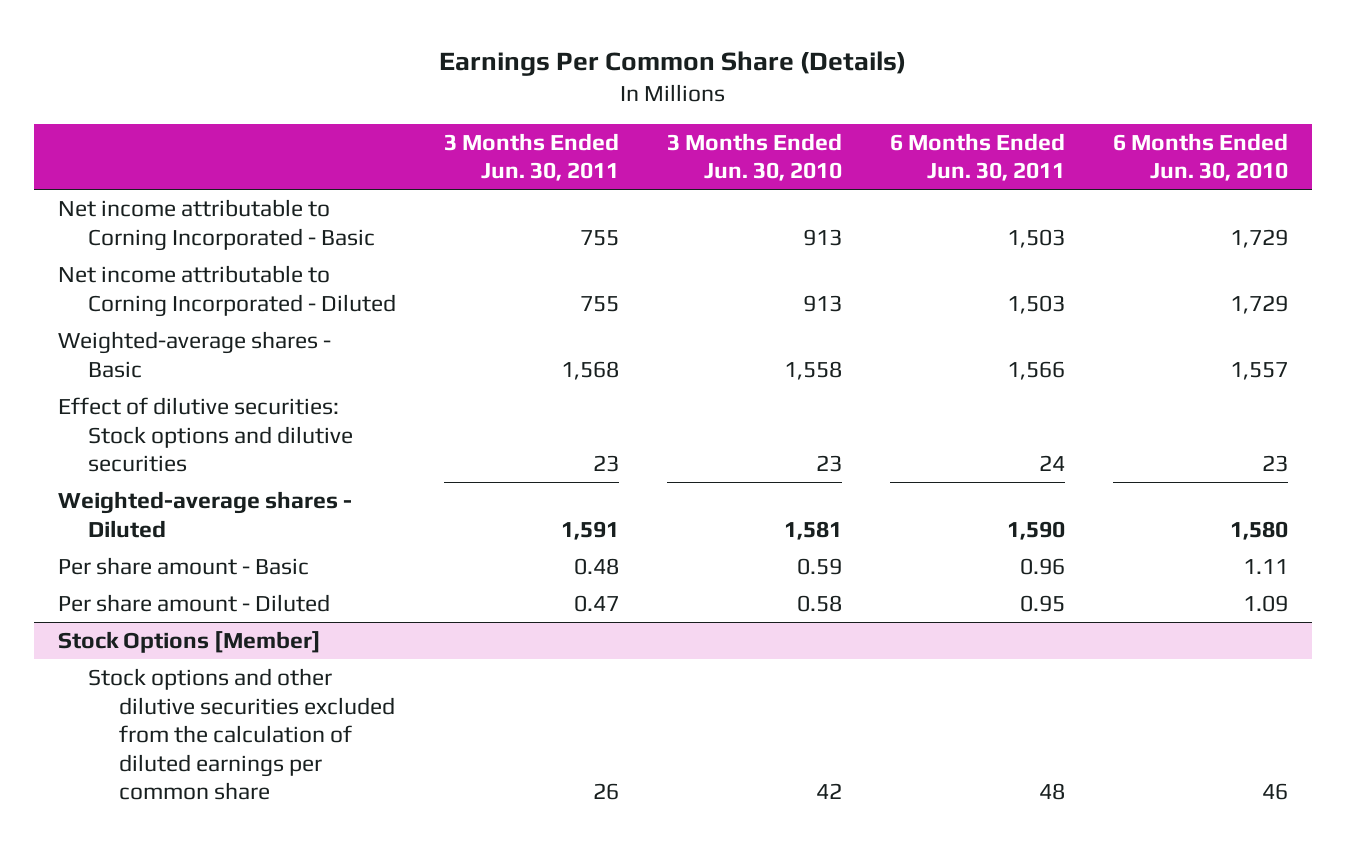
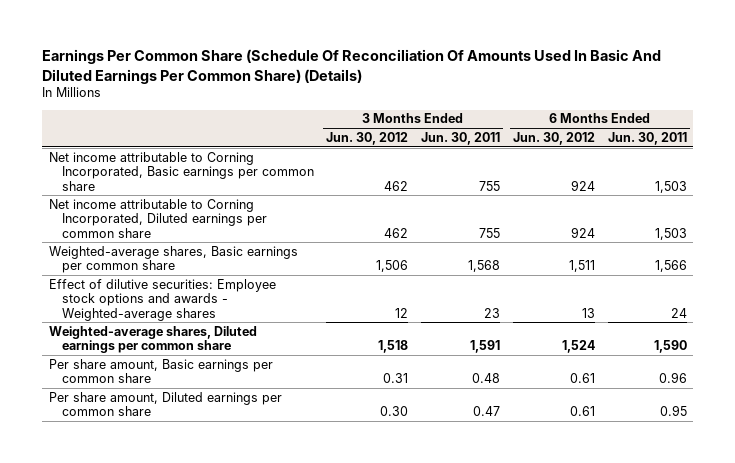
[438,50,906,76] Earnings Per Common Share (Details) -> [42,49,662,84] Earnings Per Common Share (Schedule Of Reconciliation Of Amounts Used In Basic And Diluted Earnings Per Common Share) (Details)
[667,132,843,182] 3 Months Ended Jun. 30, 2010 -> none
[1112,132,1288,182] 6 Months Ended Jun. 30, 2010 -> none
none -> [326,131,409,145] Jun. 30, 2012
none -> [513,131,596,145] Jun. 30, 2012
[57,630,321,653] Stock Options [Member] -> none
[88,667,395,801] Stock options and other dilutive securities excluded from the calculation of diluted earnings per common share -> none
[57,198,376,251] Net income attributable to Corning Incorporated - Basic -> [48,151,314,191] Net income attributable to Corning Incorporated, Basic earnings per common share
[57,264,397,317] Net income attributable to Corning Incorporated - Diluted -> [48,198,267,238] Net income attributable to Corning Incorporated, Diluted earnings per common share
[57,330,331,378] Weighted-average shares - Basic -> [48,245,298,274] Weighted-average shares, Basic earnings per common share
[57,396,354,473] Effect of dilutive securities: Stock options and dilutive securities -> [48,278,276,321] Effect of dilutive securities: Employee stock options and awards - Weighted-average shares
[57,490,352,538] Weighted-average shares - Diluted -> [48,325,257,354] Weighted-average shares, Diluted earnings per common share
[57,556,309,575] Per share amount - Basic -> [48,358,273,384] Per share amount, Basic earnings per common share
[57,593,330,612] Per share amount - Diluted -> [48,391,282,417] Per share amount, Diluted earnings per common share

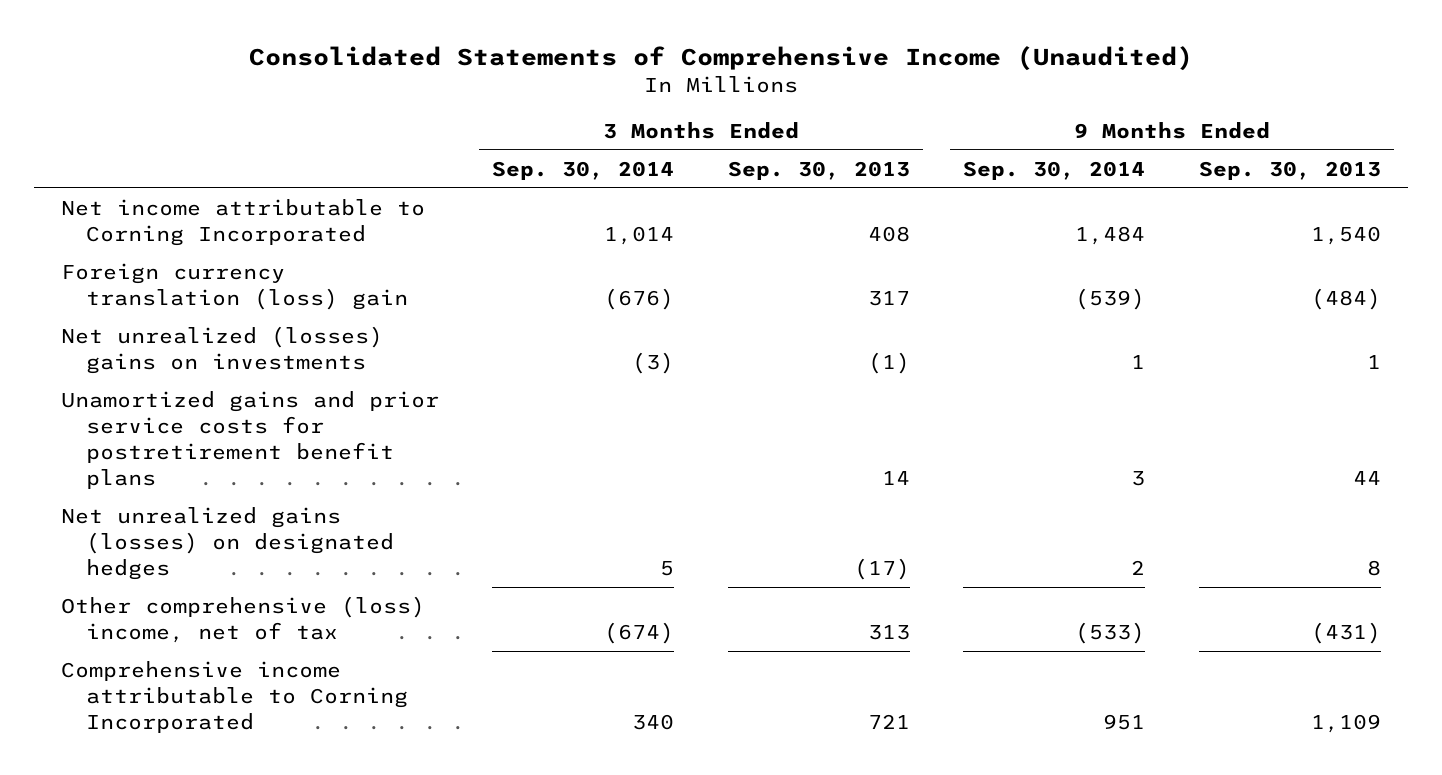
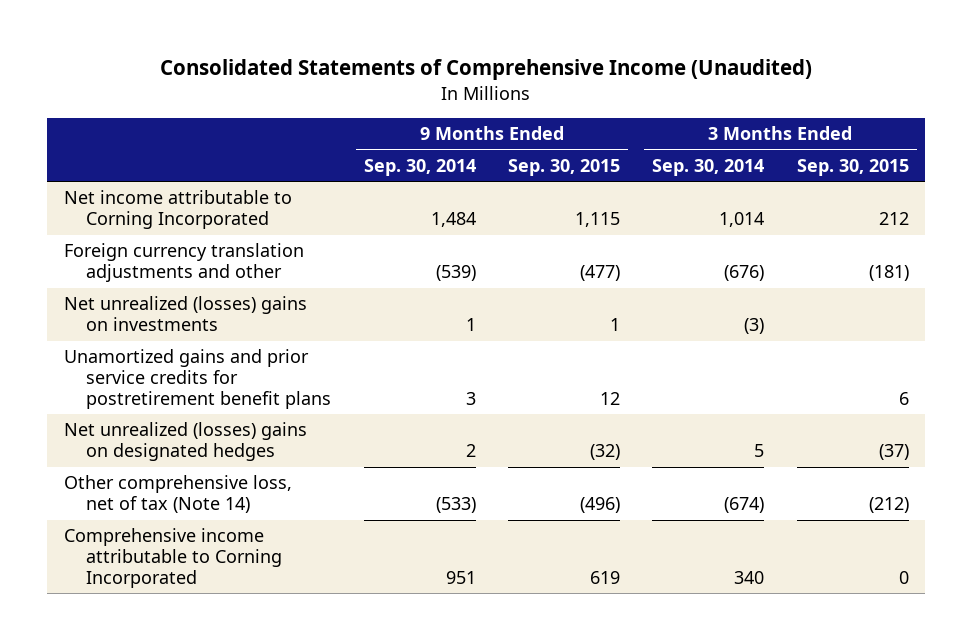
[727,160,910,180] Sep. 30, 2013 -> none
[1199,160,1382,180] Sep. 30, 2013 -> none
none -> [507,158,620,176] Sep. 30, 2015
none -> [796,158,909,176] Sep. 30, 2015
[60,262,408,310] Foreign currency translation (loss) gain -> [63,243,304,283] Foreign currency translation adjustments and other
[60,390,439,489] Unamortized gains and prior service costs for postretirement benefit plans -> [63,349,332,410] Unamortized gains and prior service credits for postretirement benefit plans
[60,506,394,580] Net unrealized gains (losses) on designated hedges -> [63,422,307,462] Net unrealized (losses) gains on designated hedges
[60,595,425,643] Other comprehensive (loss) income, net of tax -> [63,475,292,514] Other comprehensive loss, net of tax (Note 14)

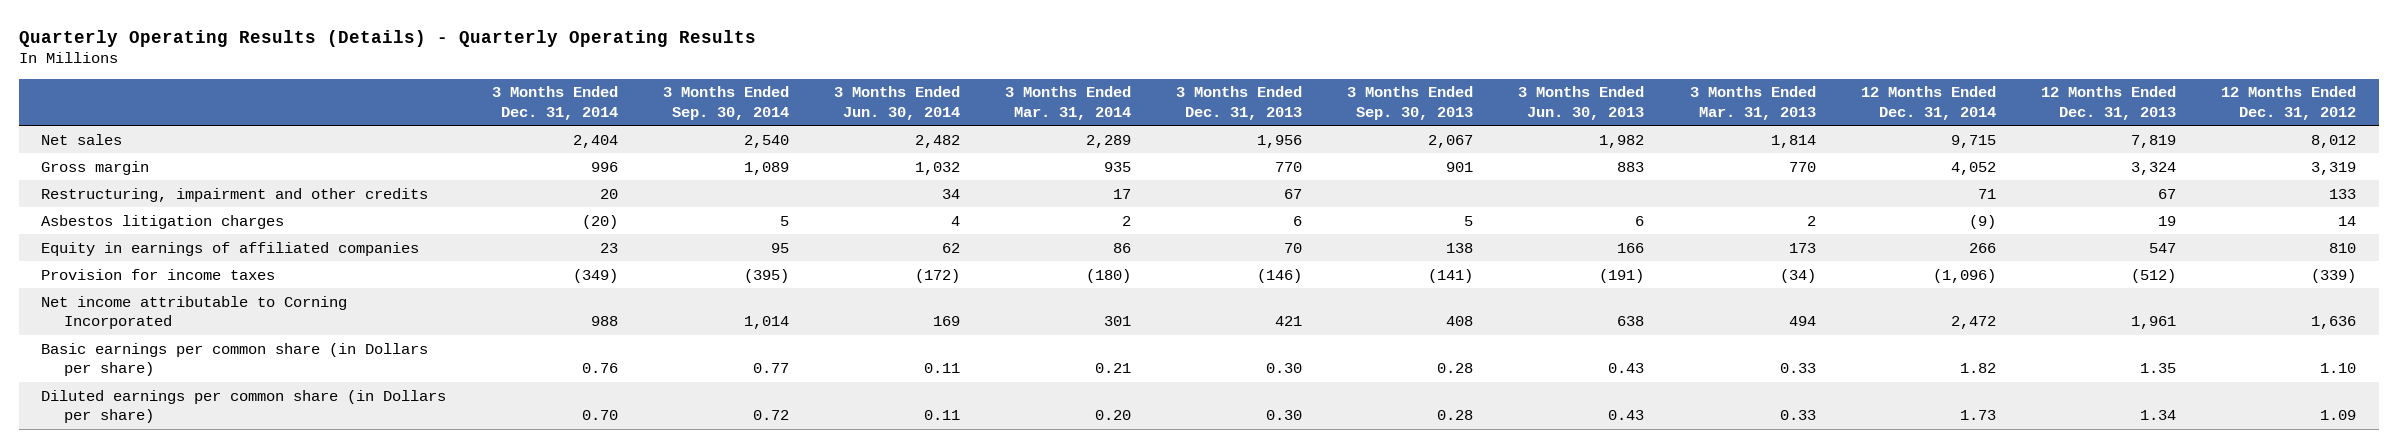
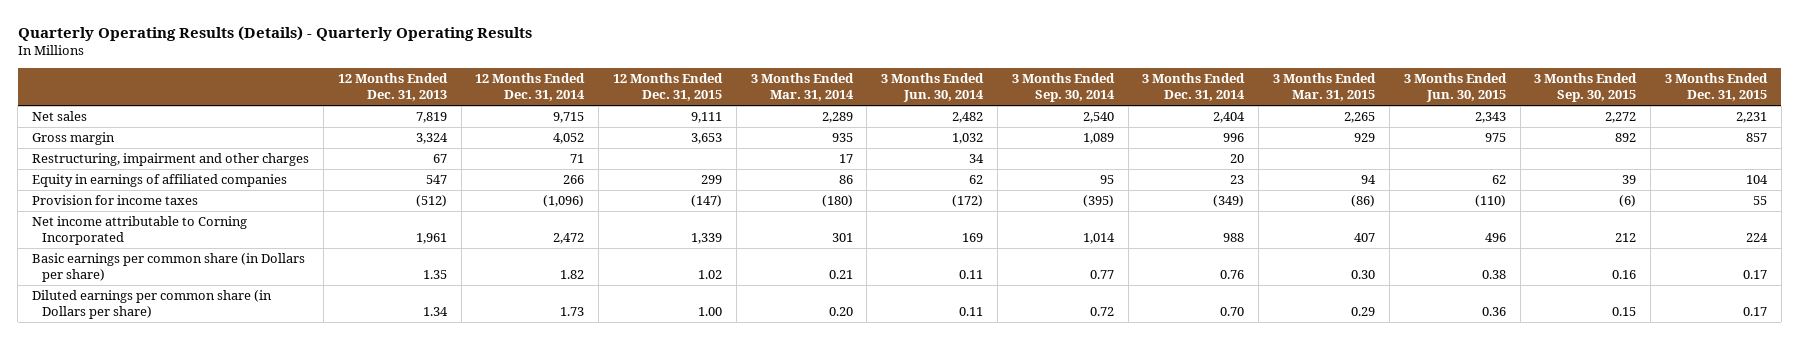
[1176,86,1303,120] 3 Months Ended Dec. 31, 2013 -> none
[1347,86,1474,120] 3 Months Ended Sep. 30, 2013 -> none
[1518,86,1645,120] 3 Months Ended Jun. 30, 2013 -> none
[1689,86,1816,120] 3 Months Ended Mar. 31, 2013 -> none
[2221,86,2357,120] 12 Months Ended Dec. 31, 2012 -> none
none -> [612,73,723,102] 12 Months Ended Dec. 31, 2015
none -> [1273,73,1377,102] 3 Months Ended Mar. 31, 2015
none -> [1403,73,1507,103] 3 Months Ended Jun. 30, 2015
none -> [1534,73,1638,103] 3 Months Ended Sep. 30, 2015
none -> [1664,73,1768,102] 3 Months Ended Dec. 31, 2015
[41,214,285,229] Asbestos litigation charges -> none
[41,187,429,202] Restructuring, impairment and other credits -> [32,153,310,167] Restructuring, impairment and other charges

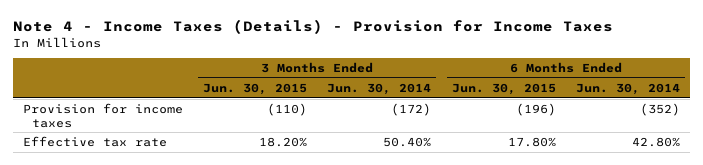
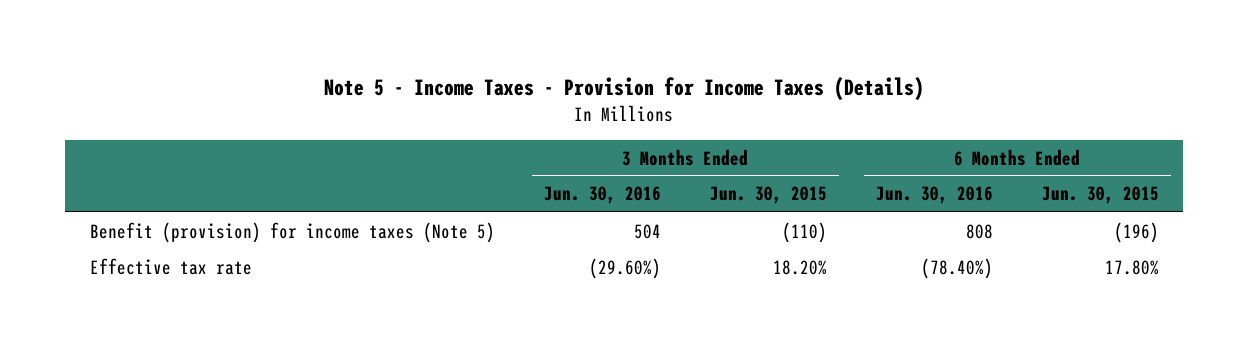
[13,19,614,35] Note 4 - Income Taxes (Details) - Provision for Income Taxes -> [324,77,925,102] Note 5 - Income Taxes - Provision for Income Taxes (Details)
[327,82,432,95] Jun. 30, 2014 -> none
[575,82,680,95] Jun. 30, 2014 -> none
none -> [543,186,661,205] Jun. 30, 2016
none -> [875,186,993,205] Jun. 30, 2016
[23,102,184,128] Provision for income taxes -> [89,221,495,243] Benefit (provision) for income taxes (Note 5)

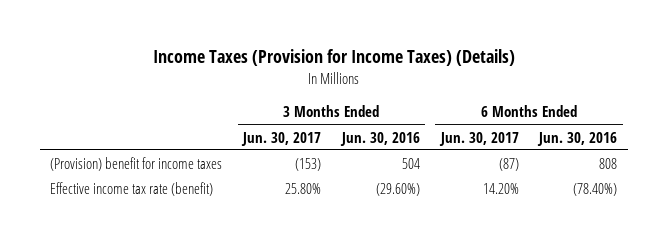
[324,77,925,102] Note 5 - Income Taxes - Provision for Income Taxes (Details) -> [152,49,515,67] Income Taxes (Provision for Income Taxes) (Details)
[709,186,827,205] Jun. 30, 2015 -> none
[1041,186,1159,205] Jun. 30, 2015 -> none
none -> [240,131,321,146] Jun. 30, 2017
none -> [438,131,519,146] Jun. 30, 2017
[89,221,495,243] Benefit (provision) for income taxes (Note 5) -> [50,157,223,172] (Provision) benefit for income taxes
[89,257,252,275] Effective tax rate -> [50,182,214,197] Effective income tax rate (benefit)

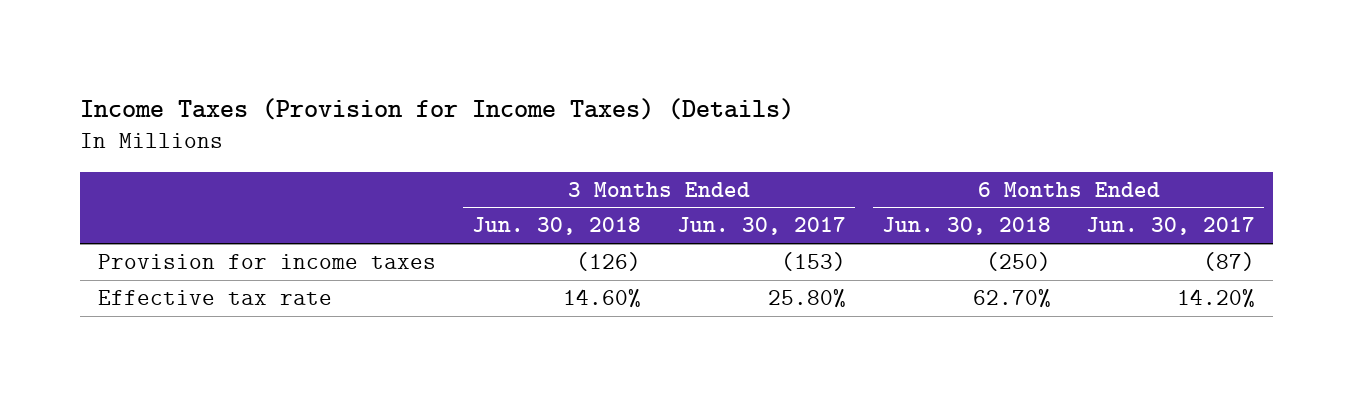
[339,131,420,146] Jun. 30, 2016 -> none
[537,131,618,146] Jun. 30, 2016 -> none
none -> [471,217,641,236] Jun. 30, 2018
none -> [881,217,1051,236] Jun. 30, 2018
[50,157,223,172] (Provision) benefit for income taxes -> [97,253,436,269] Provision for income taxes
[50,182,214,197] Effective income tax rate (benefit) -> [97,289,332,305] Effective tax rate

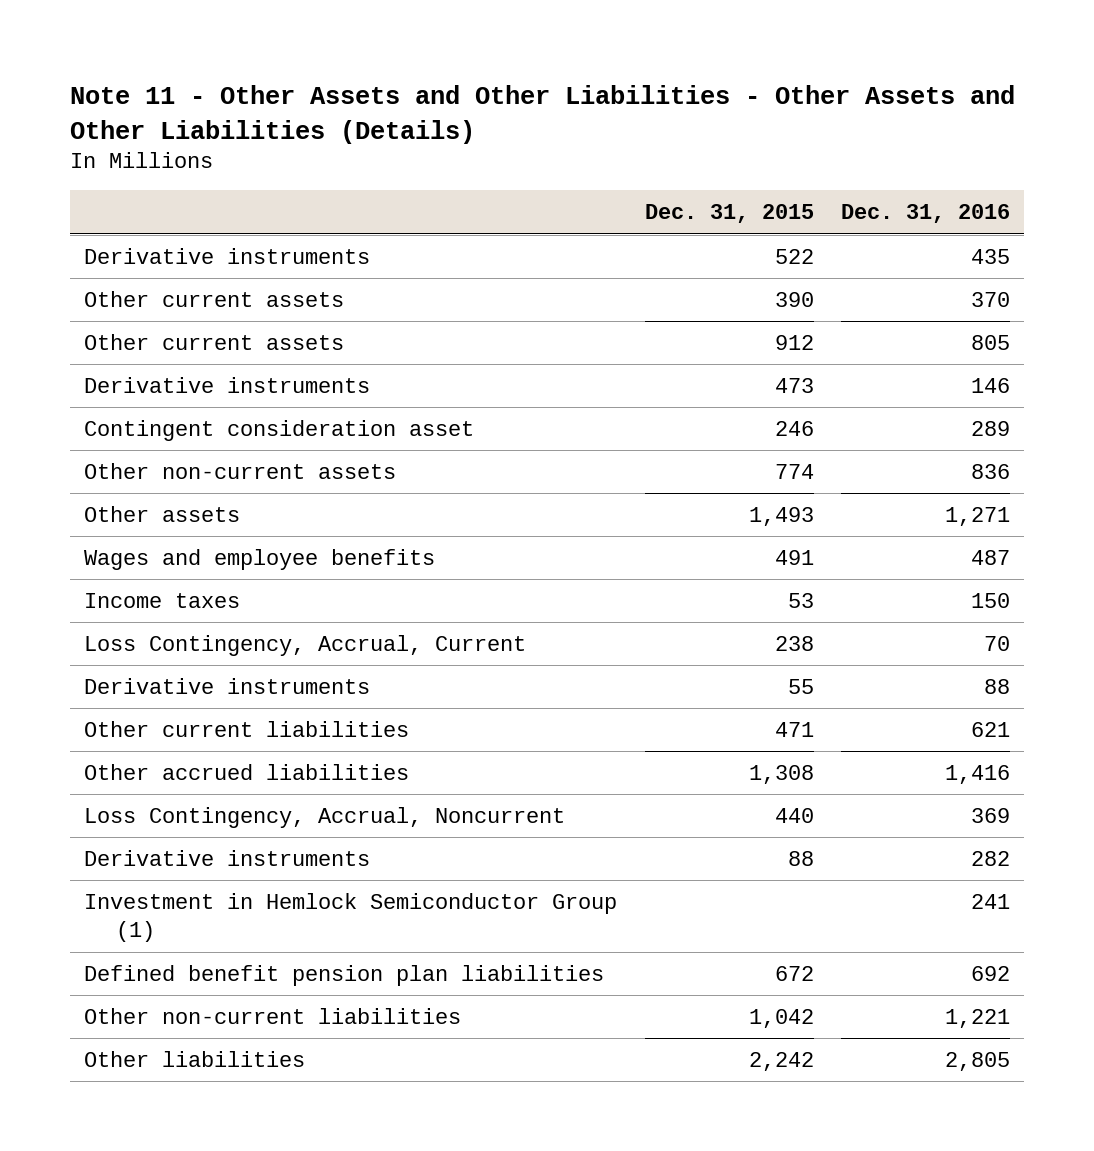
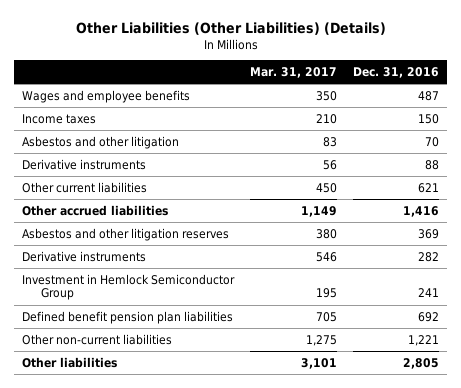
[69,85,1015,144] Note 11 - Other Assets and Other Liabilities - Other Assets and Other Liabilities (Details) -> [75,21,386,35] Other Liabilities (Other Liabilities) (Details)
[644,204,814,224] Dec. 31, 2015 -> none
none -> [250,67,338,79] Mar. 31, 2017
[83,247,370,264] Derivative instruments -> none
[83,290,344,307] Other current assets -> none
[83,333,344,350] Other current assets -> none
[83,376,370,393] Derivative instruments -> none
[83,419,474,441] Contingent consideration asset -> none
[83,462,396,479] Other non-current assets -> none
[83,505,240,522] Other assets -> none
[83,634,526,656] Loss Contingency, Accrual, Current -> [22,135,180,149] Asbestos and other litigation
[83,806,565,828] Loss Contingency, Accrual, Noncurrent -> [22,227,230,241] Asbestos and other litigation reserves
[83,892,617,943] Investment in Hemlock Semiconductor Group (1) -> [22,273,236,301] Investment in Hemlock Semiconductor Group

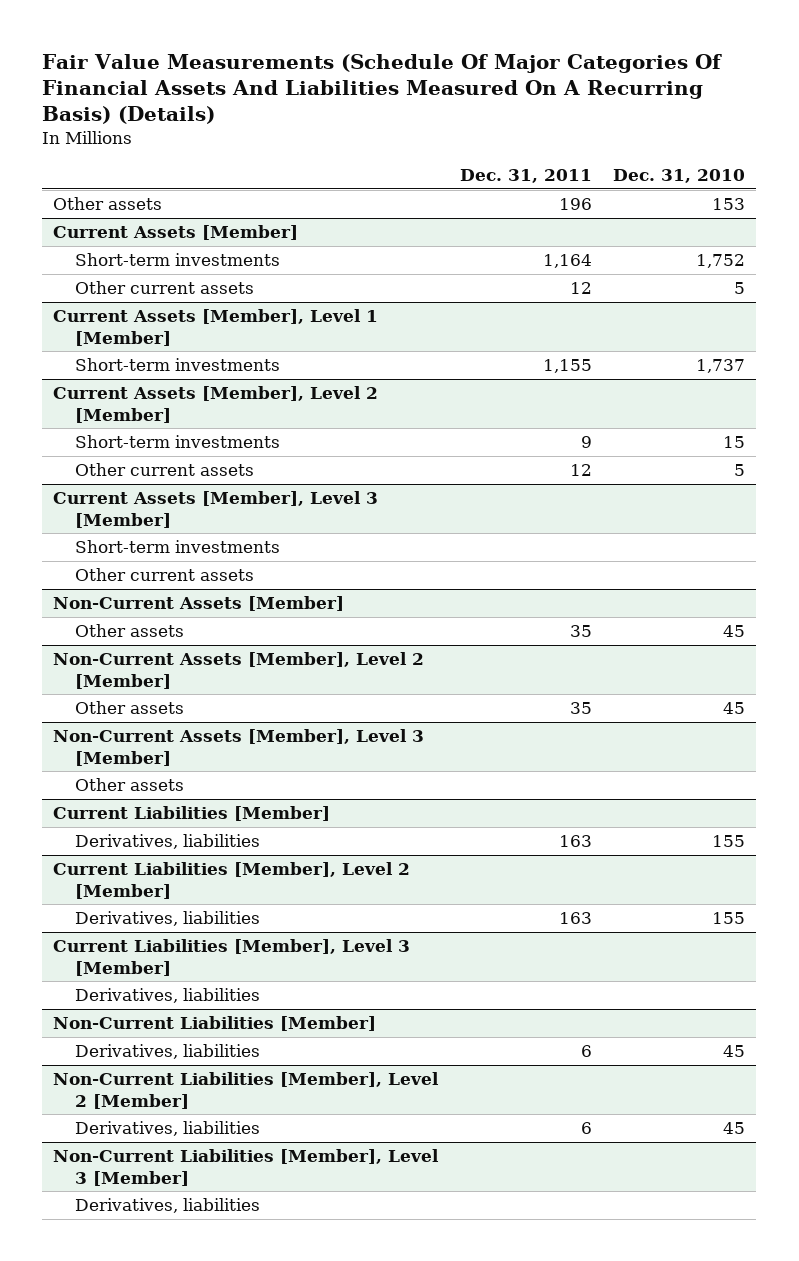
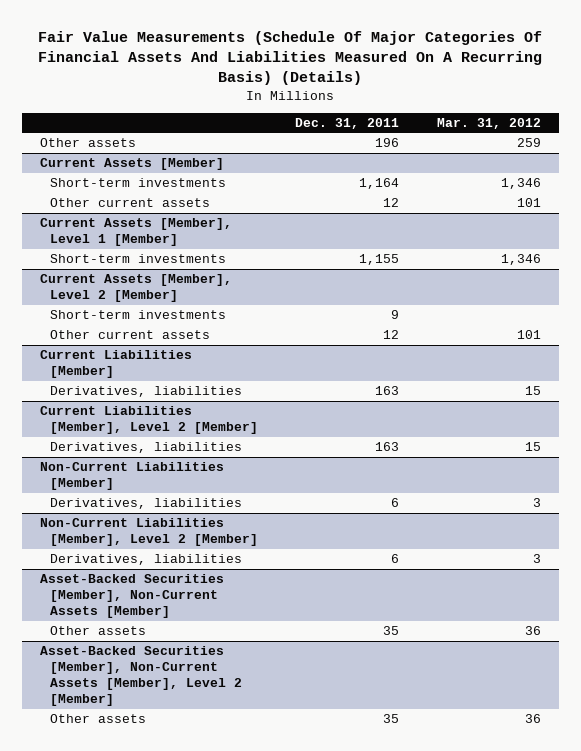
[613,168,746,183] Dec. 31, 2010 -> none
none -> [436,117,541,129] Mar. 31, 2012
[53,490,379,528] Current Assets [Member], Level 3 [Member] -> none
[74,539,280,553] Short-term investments -> none
[74,567,254,581] Other current assets -> none
[53,595,345,611] Non-Current Assets [Member] -> none
[74,623,184,637] Other assets -> none
[53,651,425,689] Non-Current Assets [Member], Level 2 [Member] -> none
[74,700,184,714] Other assets -> none
[53,728,425,766] Non-Current Assets [Member], Level 3 [Member] -> none
[74,777,184,791] Other assets -> none
[53,938,411,976] Current Liabilities [Member], Level 3 [Member] -> none
[74,987,260,1003] Derivatives, liabilities -> none
[53,1148,440,1186] Non-Current Liabilities [Member], Level 3 [Member] -> none
[74,1197,260,1213] Derivatives, liabilities -> none
none -> [40,574,225,619] Asset-Backed Securities [Member], Non-Current Assets [Member]
none -> [49,626,146,636] Other assets
none -> [40,646,242,707] Asset-Backed Securities [Member], Non-Current Assets [Member], Level 2 [Member]
none -> [49,714,146,724] Other assets

